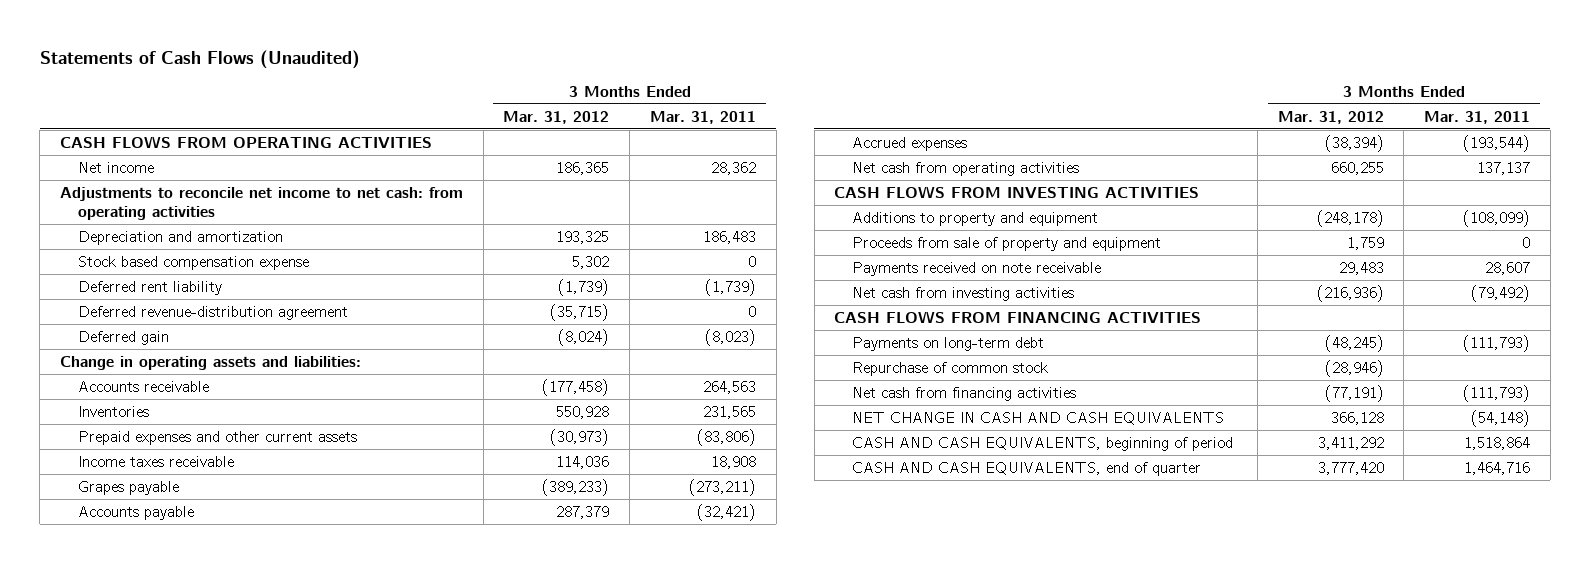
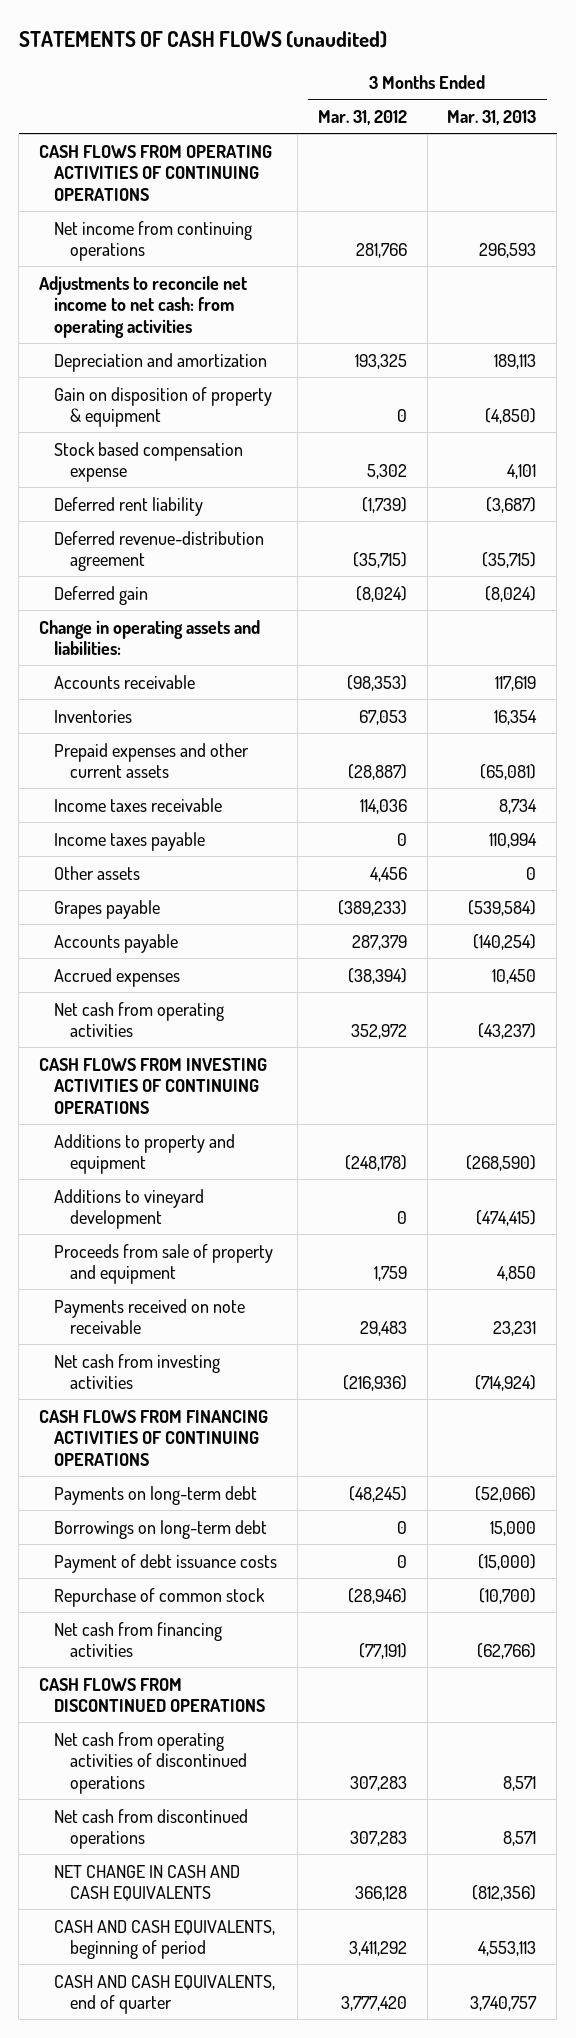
[39,49,360,69] Statements of Cash Flows (Unaudited) -> [18,31,387,49] STATEMENTS OF CASH FLOWS (unaudited)
[649,110,756,124] Mar. 31, 2011 -> none
none -> [447,109,537,125] Mar. 31, 2013
[78,161,155,173] Net income -> none
[60,135,433,148] CASH FLOWS FROM OPERATING ACTIVITIES -> [39,144,273,201] CASH FLOWS FROM OPERATING ACTIVITIES OF CONTINUING OPERATIONS
none -> [54,220,253,262] Net income from continuing operations
none -> [54,386,273,428] Gain on disposition of property & equipment
[542,378,610,396] (177,458) -> [346,674,407,691] (98,353)
[556,405,610,419] 550,928 -> [358,709,407,725] 67,053
[550,428,610,446] (30,973) -> [347,764,407,781] (28,887)
none -> [54,831,206,851] Income taxes payable
none -> [54,865,141,880] Other assets
[1330,161,1384,175] 660,255 -> [350,1024,407,1040] 352,972
[834,185,1200,198] CASH FLOWS FROM INVESTING ACTIVITIES -> [39,1057,268,1114] CASH FLOWS FROM INVESTING ACTIVITIES OF CONTINUING OPERATIONS
none -> [54,1188,205,1230] Additions to vineyard development
[834,310,1202,323] CASH FLOWS FROM FINANCING ACTIVITIES -> [39,1409,269,1466] CASH FLOWS FROM FINANCING ACTIVITIES OF CONTINUING OPERATIONS
none -> [54,1519,268,1539] Borrowings on long-term debt
none -> [54,1553,278,1573] Payment of debt issuance costs
none -> [39,1677,266,1713] CASH FLOWS FROM DISCONTINUED OPERATIONS
none -> [54,1731,247,1794] Net cash from operating activities of discontinued operations
none -> [54,1808,249,1850] Net cash from discontinued operations

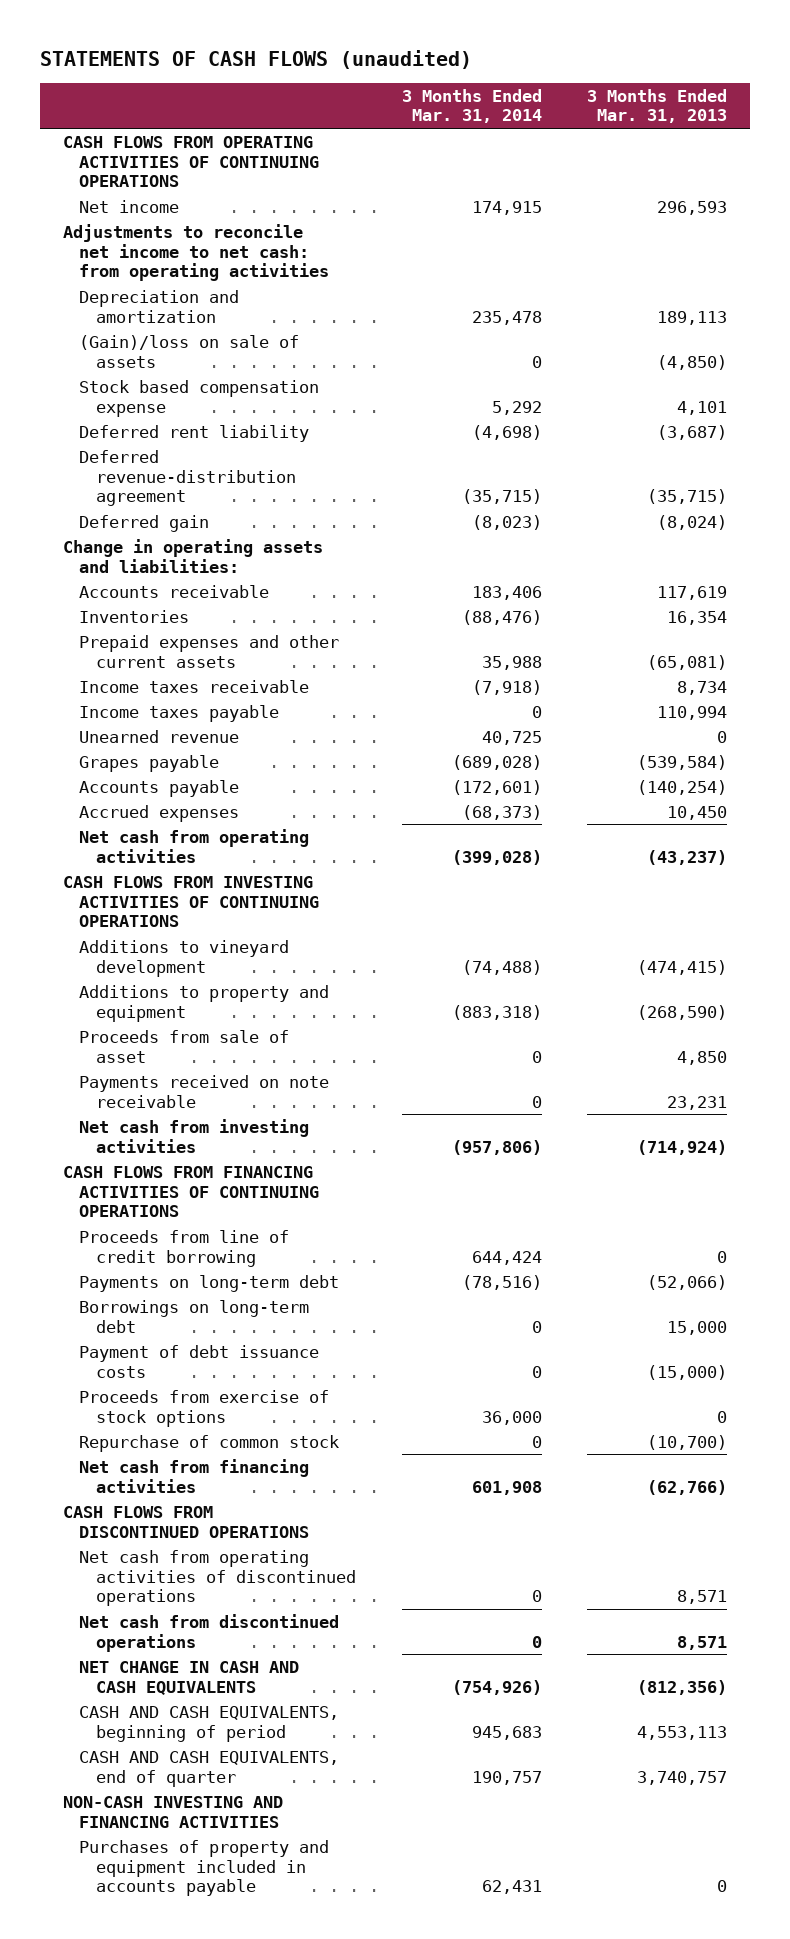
[317,109,407,125] Mar. 31, 2012 -> none
none -> [401,88,542,124] 3 Months Ended Mar. 31, 2014
[54,220,253,262] Net income from continuing operations -> [79,199,180,213] Net income
[54,386,273,428] Gain on disposition of property & equipment -> [79,334,300,368] (Gain)/loss on sale of assets
[54,865,141,880] Other assets -> none
none -> [79,729,240,743] Unearned revenue
[54,1133,236,1175] Additions to property and equipment -> [79,984,330,1022] Additions to property and equipment
[54,1243,274,1285] Proceeds from sale of property and equipment -> [79,1029,290,1063] Proceeds from sale of asset
none -> [79,1229,290,1267] Proceeds from line of credit borrowing
none -> [79,1389,330,1427] Proceeds from exercise of stock options
none -> [62,1795,283,1828] NON-CASH INVESTING AND FINANCING ACTIVITIES
none -> [79,1839,330,1897] Purchases of property and equipment included in accounts payable

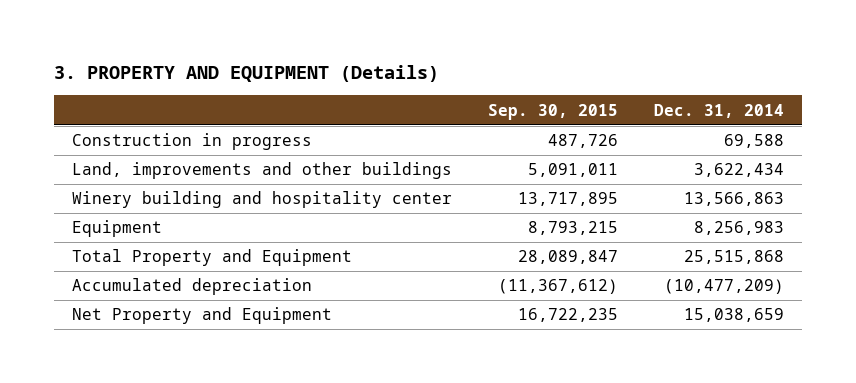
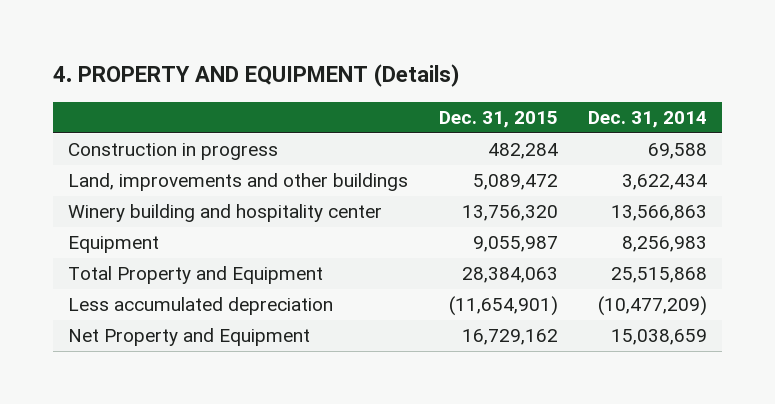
[54,65,440,83] 3. PROPERTY AND EQUIPMENT (Details) -> [52,64,460,88] 4. PROPERTY AND EQUIPMENT (Details)
[488,103,619,120] Sep. 30, 2015 -> none
none -> [438,111,558,129] Dec. 31, 2015
[72,278,313,296] Accumulated depreciation -> [67,297,333,316] Less accumulated depreciation

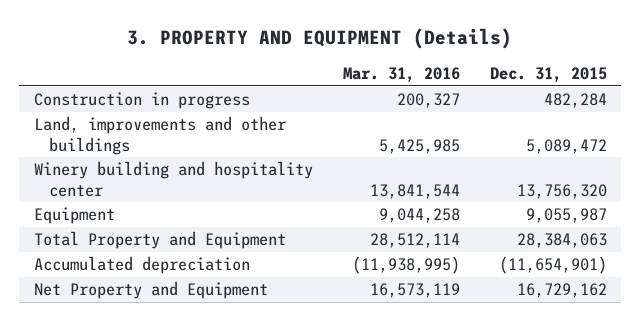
[52,64,460,88] 4. PROPERTY AND EQUIPMENT (Details) -> [127,28,513,50] 3. PROPERTY AND EQUIPMENT (Details)
[588,111,708,129] Dec. 31, 2014 -> none
none -> [342,67,460,84] Mar. 31, 2016
[67,297,333,316] Less accumulated depreciation -> [33,256,250,275] Accumulated depreciation

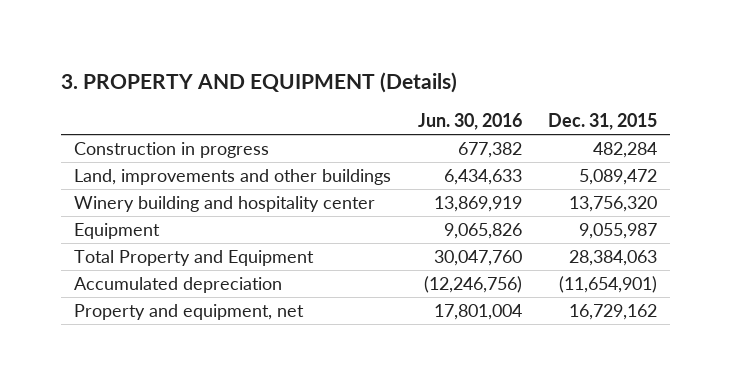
[342,67,460,84] Mar. 31, 2016 -> none
none -> [417,113,522,131] Jun. 30, 2016
[33,281,268,300] Net Property and Equipment -> [74,303,305,320] Property and equipment, net

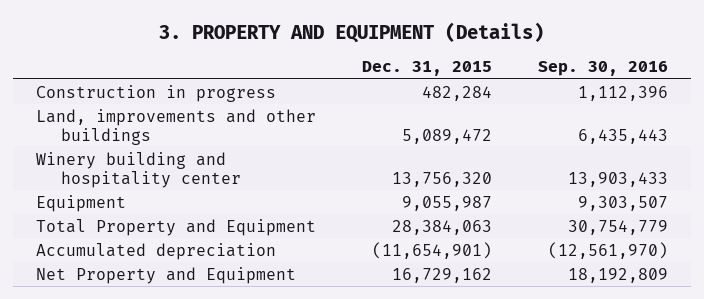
[417,113,522,131] Jun. 30, 2016 -> none
none -> [537,61,668,77] Sep. 30, 2016
[74,303,305,320] Property and equipment, net -> [36,266,297,284] Net Property and Equipment

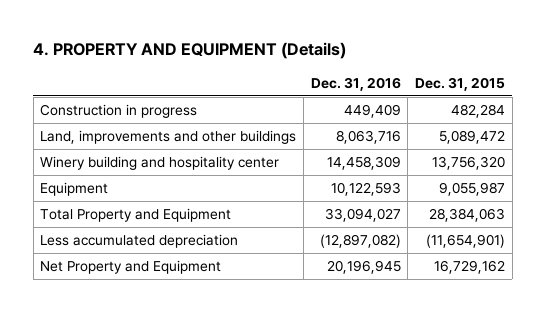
[159,21,545,43] 3. PROPERTY AND EQUIPMENT (Details) -> [33,42,347,60] 4. PROPERTY AND EQUIPMENT (Details)
[537,61,668,77] Sep. 30, 2016 -> none
none -> [310,76,401,91] Dec. 31, 2016
[36,242,277,260] Accumulated depreciation -> [40,234,239,249] Less accumulated depreciation

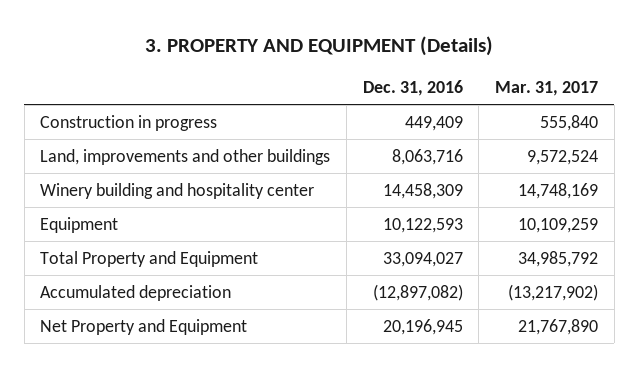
[33,42,347,60] 4. PROPERTY AND EQUIPMENT (Details) -> [145,36,494,57] 3. PROPERTY AND EQUIPMENT (Details)
[415,76,506,91] Dec. 31, 2015 -> none
none -> [495,81,599,97] Mar. 31, 2017
[40,234,239,249] Less accumulated depreciation -> [40,284,232,301] Accumulated depreciation

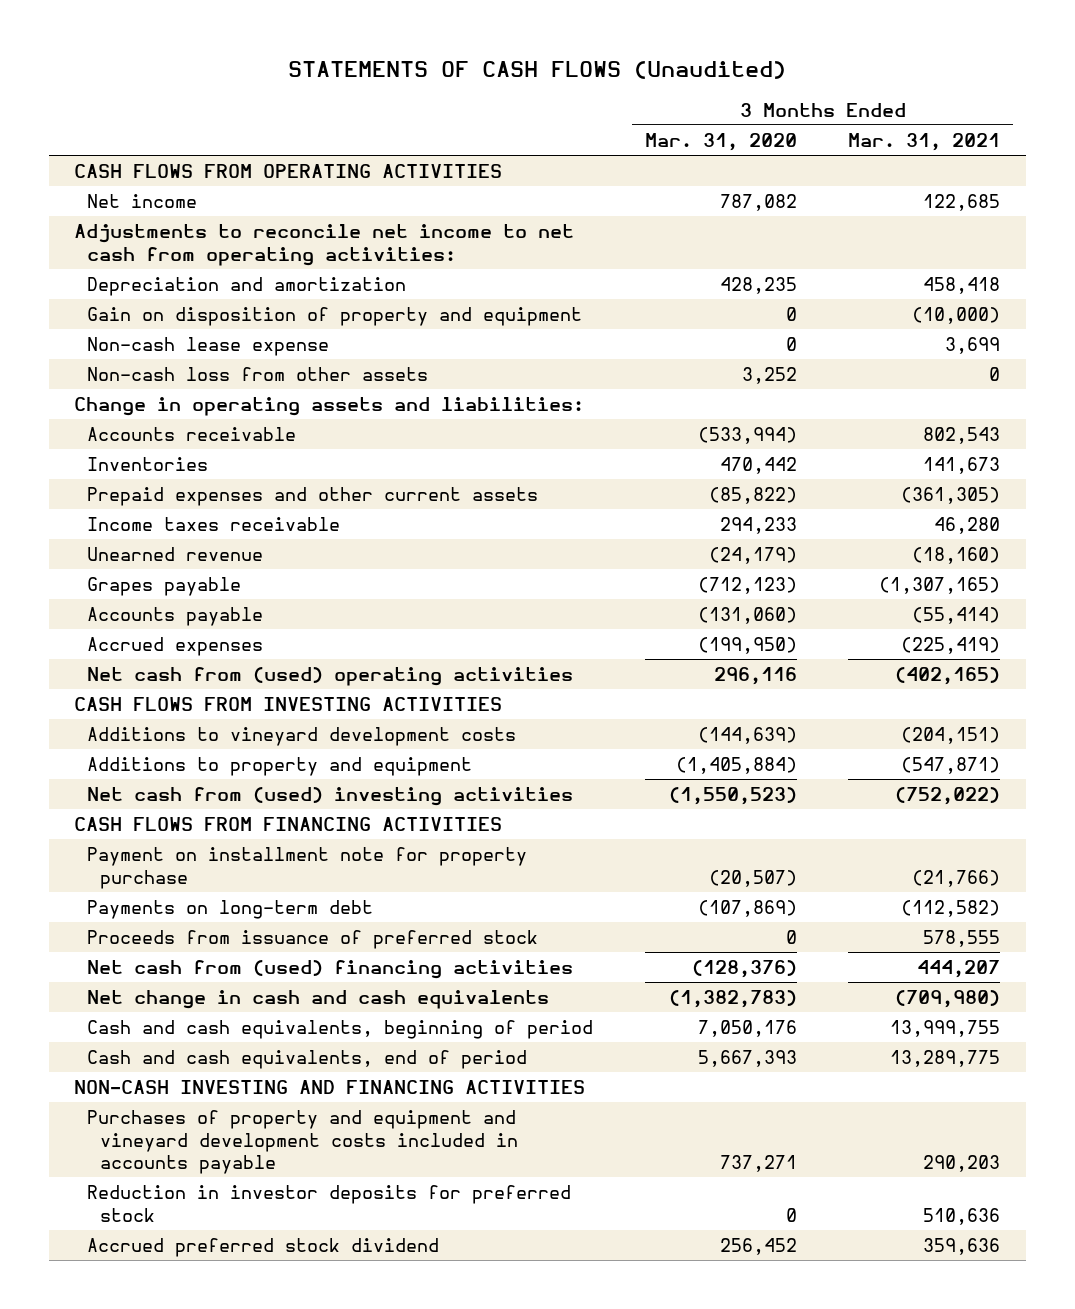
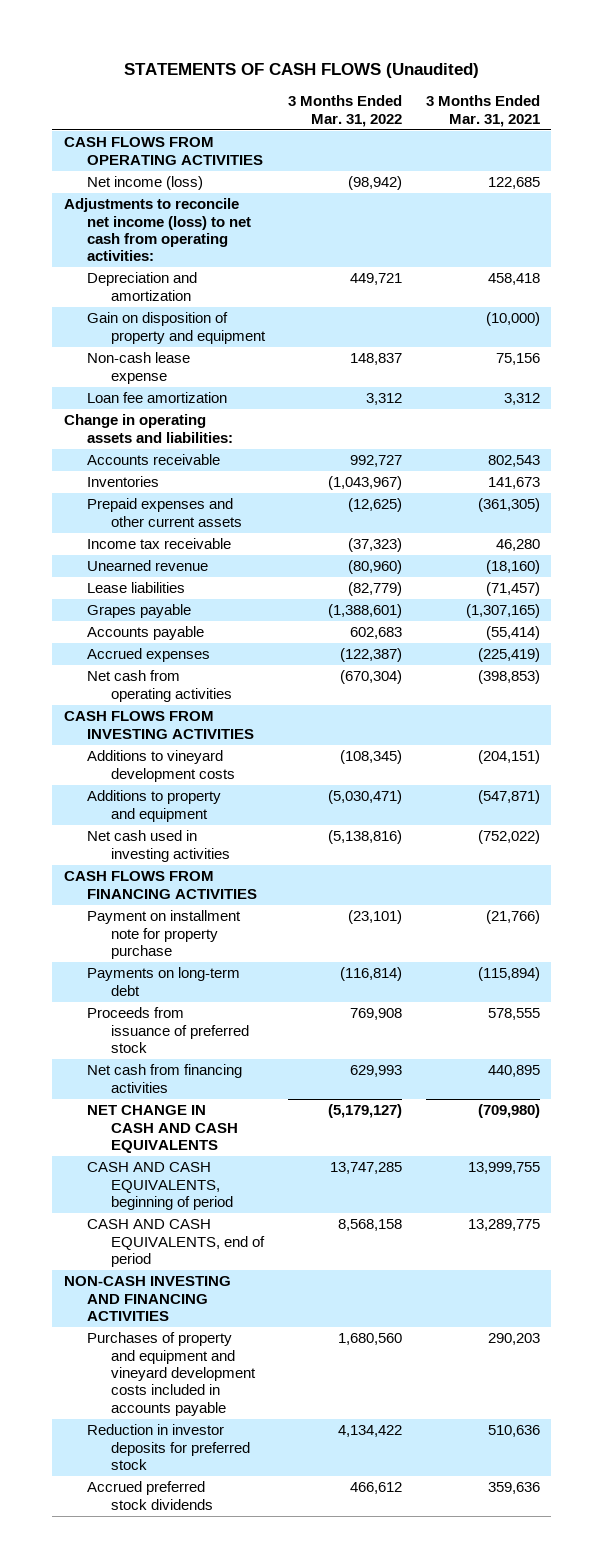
[644,132,797,151] Mar. 31, 2020 -> none
none -> [288,95,403,127] 3 Months Ended Mar. 31, 2022
[87,194,198,209] Net income -> [87,176,204,191] Net income (loss)
[74,224,575,266] Adjustments to reconcile net income to net cash from operating activities: -> [63,198,252,262] Adjustments to reconcile net income (loss) to net cash from operating activities:
[87,367,429,382] Non-cash loss from other assets -> none
[945,337,1001,355] 3,699 -> [495,353,540,366] 75,156
none -> [87,392,228,404] Loan fee amortization
[87,517,341,532] Income taxes receivable -> [87,538,232,550] Income tax receivable
none -> [87,582,186,594] Lease liabilities
[87,667,574,687] Net cash from (used) operating activities -> [87,670,232,702] Net cash from operating activities
[895,667,1001,686] (402,165) -> [477,670,540,685] (398,853)
[87,787,574,807] Net cash from (used) investing activities -> [87,830,230,862] Net cash used in investing activities
[901,900,1001,918] (112,582) -> [477,967,540,982] (115,894)
[87,960,574,980] Net cash from (used) financing activities -> [87,1064,243,1093] Net cash from financing activities
[917,960,1001,979] 444,207 -> [487,1065,540,1078] 440,895
[87,990,550,1010] Net change in cash and cash equivalents -> [87,1105,238,1154] NET CHANGE IN CASH AND CASH EQUIVALENTS
[87,1020,594,1040] Cash and cash equivalents, beginning of period -> [87,1162,233,1211] CASH AND CASH EQUIVALENTS, beginning of period
[87,1050,528,1070] Cash and cash equivalents, end of period -> [87,1219,265,1268] CASH AND CASH EQUIVALENTS, end of period
[87,1238,440,1258] Accrued preferred stock dividend -> [87,1481,213,1510] Accrued preferred stock dividends

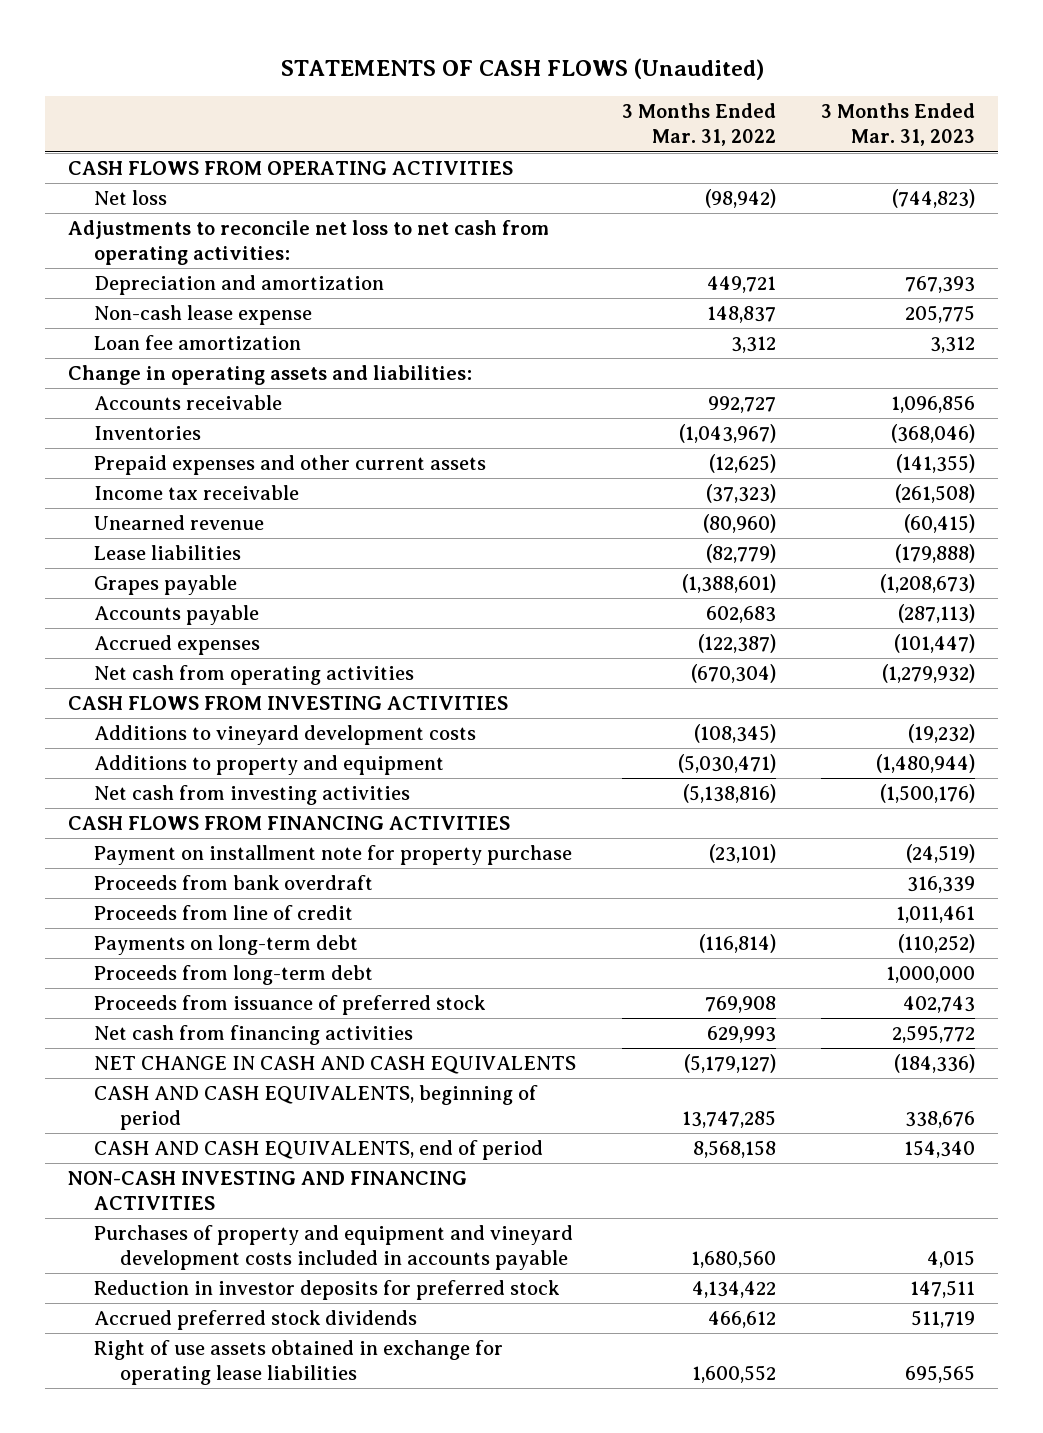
[425,95,540,127] 3 Months Ended Mar. 31, 2021 -> none
none -> [821,103,976,147] 3 Months Ended Mar. 31, 2023
[87,176,204,191] Net income (loss) -> [94,189,168,205] Net loss
[63,198,252,262] Adjustments to reconcile net income (loss) to net cash from operating activities: -> [68,219,550,266] Adjustments to reconcile net loss to net cash from operating activities:
[87,312,266,344] Gain on disposition of property and equipment -> none
[87,830,230,862] Net cash used in investing activities -> [94,784,411,805] Net cash from investing activities
none -> [94,874,374,890] Proceeds from bank overdraft
none -> [94,904,354,920] Proceeds from line of credit
none -> [94,964,374,985] Proceeds from long-term debt
none -> [94,1339,504,1386] Right of use assets obtained in exchange for operating lease liabilities

